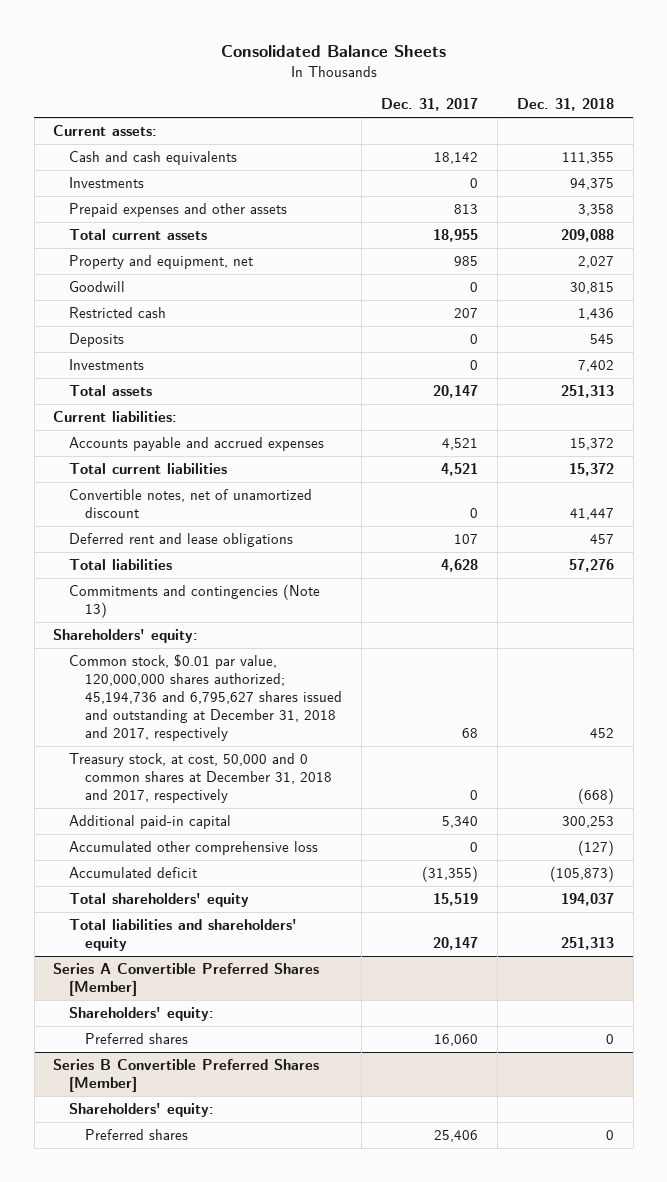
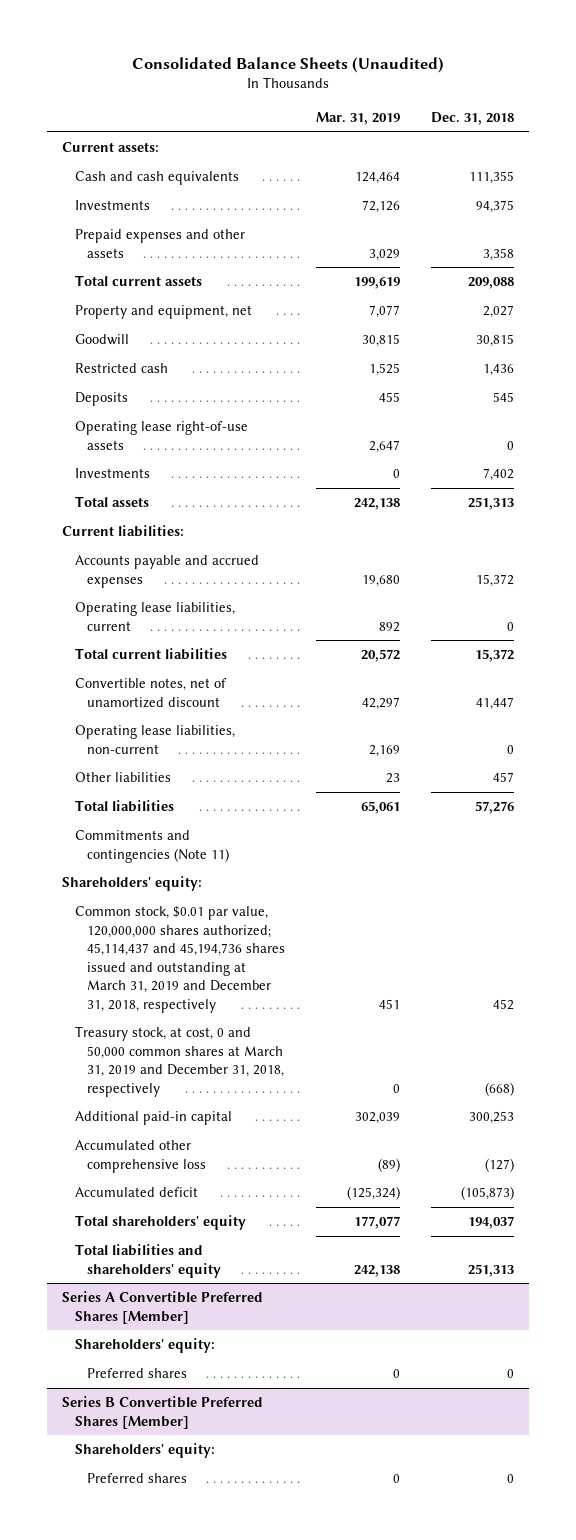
[220,44,446,57] Consolidated Balance Sheets -> [132,57,445,74] Consolidated Balance Sheets (Unaudited)
[381,98,479,112] Dec. 31, 2017 -> none
none -> [315,111,400,125] Mar. 31, 2019
none -> [74,421,248,450] Operating lease right-of-use assets
none -> [74,602,235,631] Operating lease liabilities, current
none -> [74,725,235,754] Operating lease liabilities, non-current
[69,533,294,548] Deferred rent and lease obligations -> [74,772,171,783] Other liabilities
[69,584,321,619] Commitments and contingencies (Note 13) -> [74,830,230,863] Commitments and contingencies (Note 11)
[69,654,343,742] Common stock, $0.01 par value, 120,000,000 shares authorized; 45,194,736 and 6,795,627 shares issued and outstanding at December 31, 2018 and 2017, respectively -> [74,906,286,1013] Common stock, $0.01 par value, 120,000,000 shares authorized; 45,114,437 and 45,194,736 shares issued and outstanding at March 31, 2019 and December 31, 2018, respectively
[69,753,333,804] Treasury stock, at cost, 50,000 and 0 common shares at December 31, 2018 and 2017, respectively -> [74,1026,285,1097] Treasury stock, at cost, 0 and 50,000 common shares at March 31, 2019 and December 31, 2018, respectively

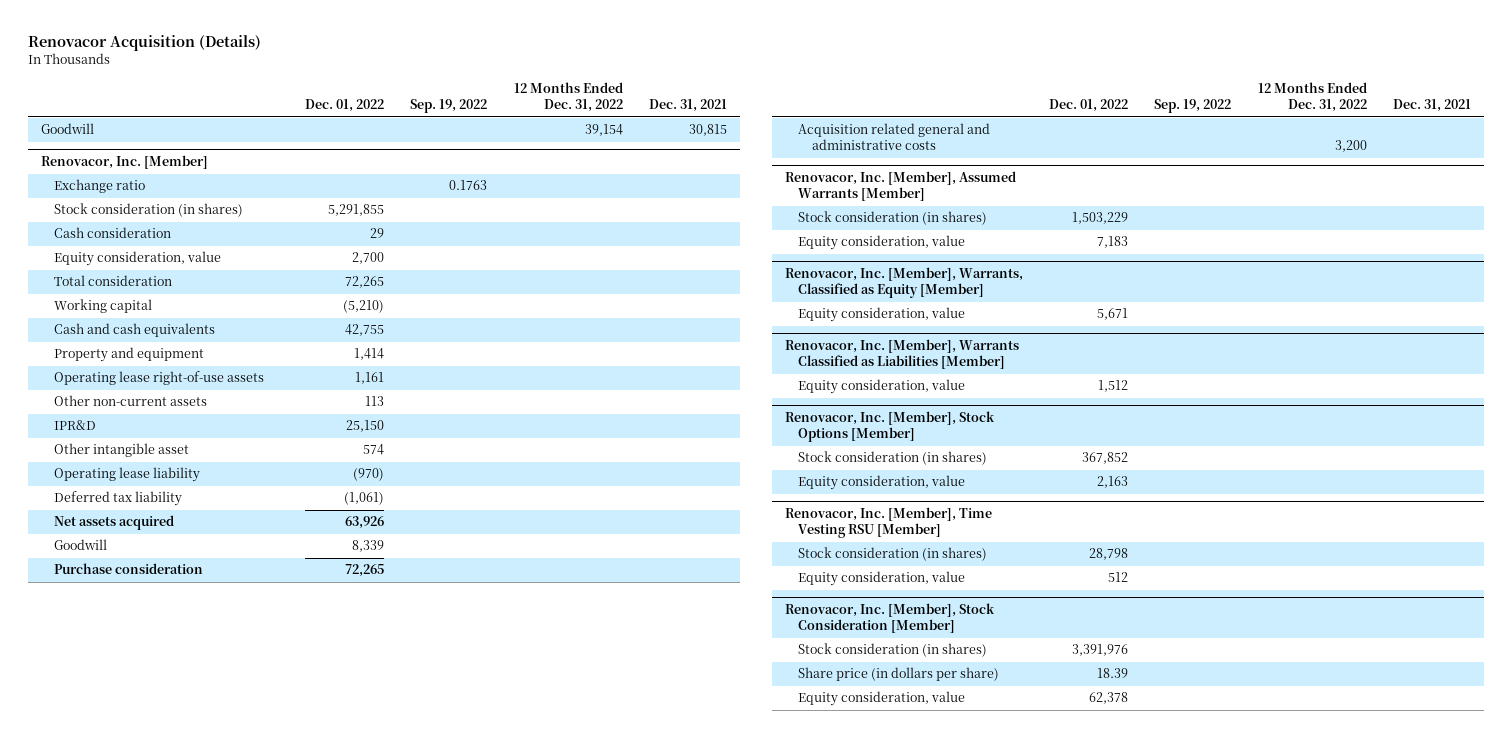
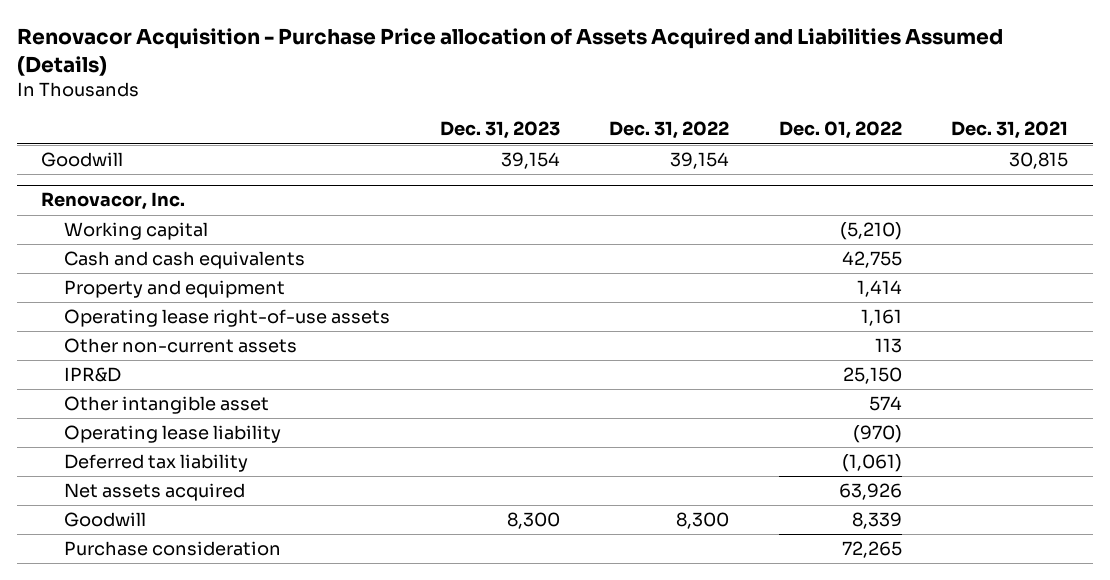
[27,35,261,52] Renovacor Acquisition (Details) -> [16,28,1003,77] Renovacor Acquisition - Purchase Price allocation of Assets Acquired and Liabilities Assumed (Details)
[410,99,488,114] Sep. 19, 2022 -> none
[513,82,623,113] 12 Months Ended Dec. 31, 2022 -> none
none -> [439,121,560,140] Dec. 31, 2023
none -> [609,121,730,140] Dec. 31, 2022
[54,179,146,194] Exchange ratio -> none
[54,203,244,218] Stock consideration (in shares) -> none
[54,227,172,239] Cash consideration -> none
[54,251,222,267] Equity consideration, value -> none
[54,275,173,287] Total consideration -> none
[40,155,208,170] Renovacor, Inc. [Member] -> [41,192,186,211] Renovacor, Inc.
[798,123,991,151] Acquisition related general and administrative costs -> none
[784,171,1016,202] Renovacor, Inc. [Member], Assumed Warrants [Member] -> none
[798,211,988,226] Stock consideration (in shares) -> none
[798,235,966,251] Equity consideration, value -> none
[784,267,1023,299] Renovacor, Inc. [Member], Warrants, Classified as Equity [Member] -> none
[798,307,966,323] Equity consideration, value -> none
[784,339,1019,370] Renovacor, Inc. [Member], Warrants Classified as Liabilities [Member] -> none
[798,379,966,395] Equity consideration, value -> none
[784,411,995,443] Renovacor, Inc. [Member], Stock Options [Member] -> none
[798,451,988,466] Stock consideration (in shares) -> none
[798,475,966,491] Equity consideration, value -> none
[784,507,992,539] Renovacor, Inc. [Member], Time Vesting RSU [Member] -> none
[798,547,988,562] Stock consideration (in shares) -> none
[798,571,966,587] Equity consideration, value -> none
[784,603,995,634] Renovacor, Inc. [Member], Stock Consideration [Member] -> none
[798,643,988,658] Stock consideration (in shares) -> none
[798,667,1000,682] Share price (in dollars per share) -> none
[798,691,966,707] Equity consideration, value -> none

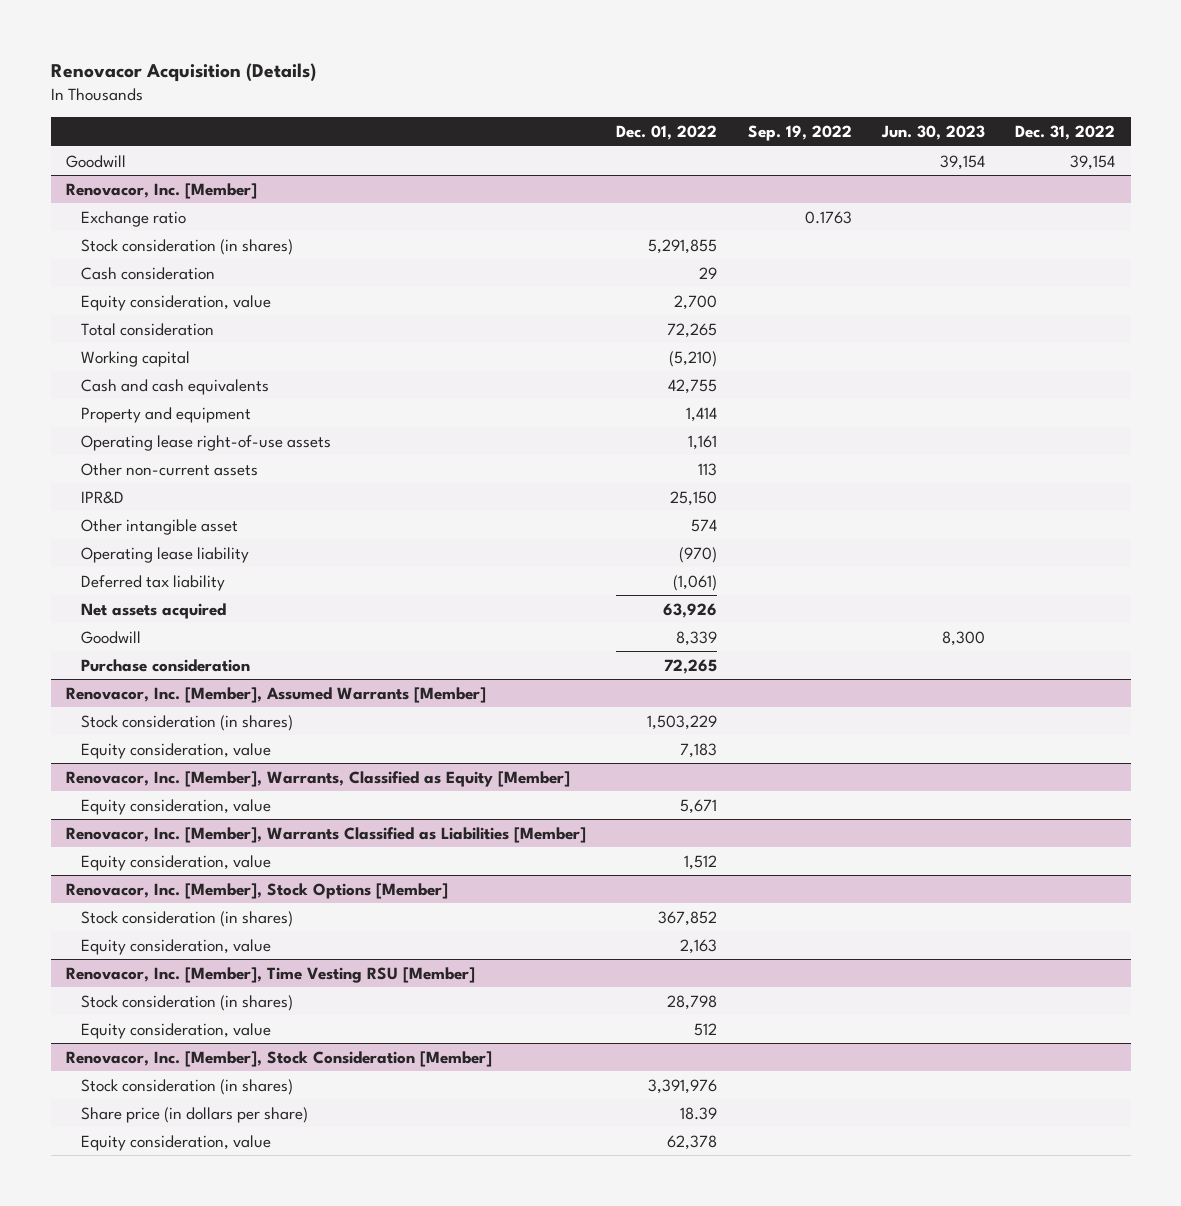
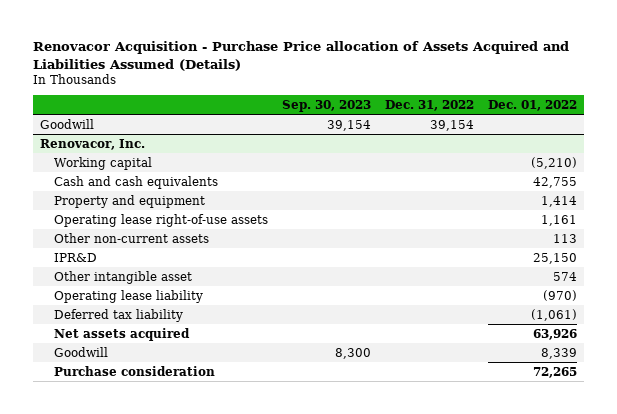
[50,63,316,83] Renovacor Acquisition (Details) -> [33,40,570,71] Renovacor Acquisition - Purchase Price allocation of Assets Acquired and Liabilities Assumed (Details)
[747,125,852,142] Sep. 19, 2022 -> none
[881,125,986,141] Jun. 30, 2023 -> none
none -> [282,99,372,112] Sep. 30, 2023
[80,210,186,227] Exchange ratio -> none
[80,238,293,255] Stock consideration (in shares) -> none
[80,266,215,280] Cash consideration -> none
[80,294,271,311] Equity consideration, value -> none
[80,322,214,336] Total consideration -> none
[65,182,257,199] Renovacor, Inc. [Member] -> [40,138,146,150] Renovacor, Inc.
[65,686,486,703] Renovacor, Inc. [Member], Assumed Warrants [Member] -> none
[80,714,293,731] Stock consideration (in shares) -> none
[80,742,271,759] Equity consideration, value -> none
[65,770,570,787] Renovacor, Inc. [Member], Warrants, Classified as Equity [Member] -> none
[80,798,271,815] Equity consideration, value -> none
[65,826,586,843] Renovacor, Inc. [Member], Warrants Classified as Liabilities [Member] -> none
[80,854,271,871] Equity consideration, value -> none
[65,882,448,899] Renovacor, Inc. [Member], Stock Options [Member] -> none
[80,910,293,927] Stock consideration (in shares) -> none
[80,938,271,955] Equity consideration, value -> none
[65,966,475,983] Renovacor, Inc. [Member], Time Vesting RSU [Member] -> none
[80,994,293,1011] Stock consideration (in shares) -> none
[80,1022,271,1039] Equity consideration, value -> none
[65,1050,492,1067] Renovacor, Inc. [Member], Stock Consideration [Member] -> none
[80,1078,293,1095] Stock consideration (in shares) -> none
[80,1106,308,1123] Share price (in dollars per share) -> none
[80,1134,271,1151] Equity consideration, value -> none

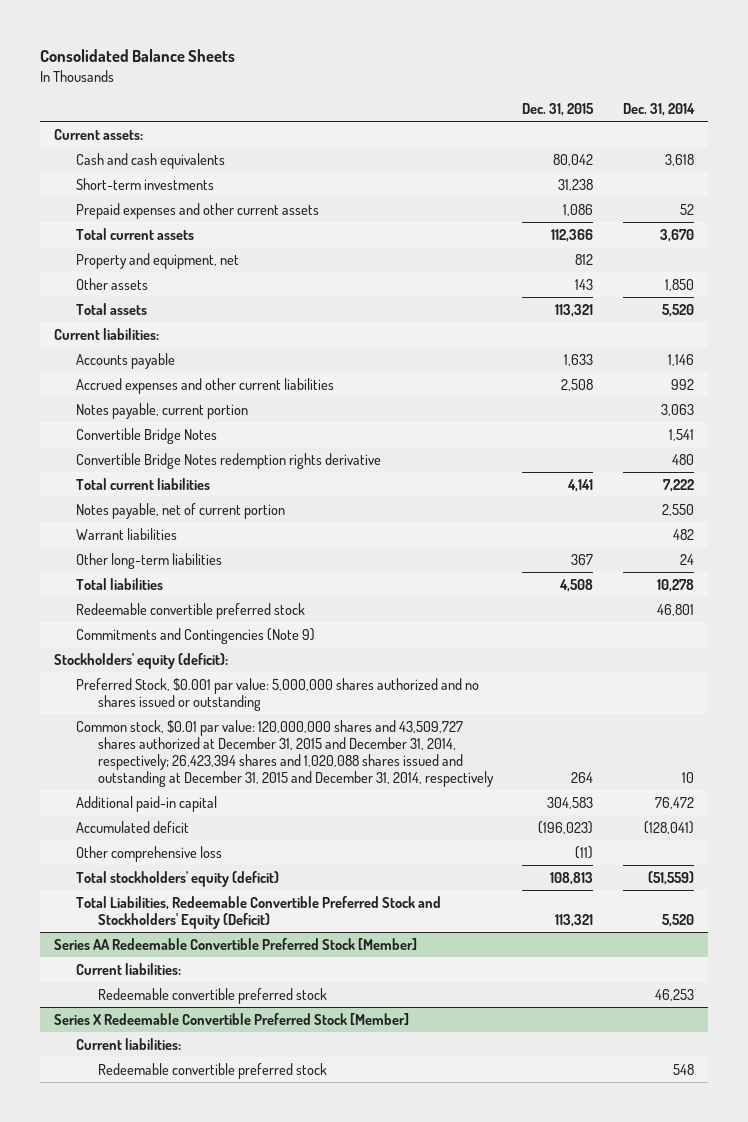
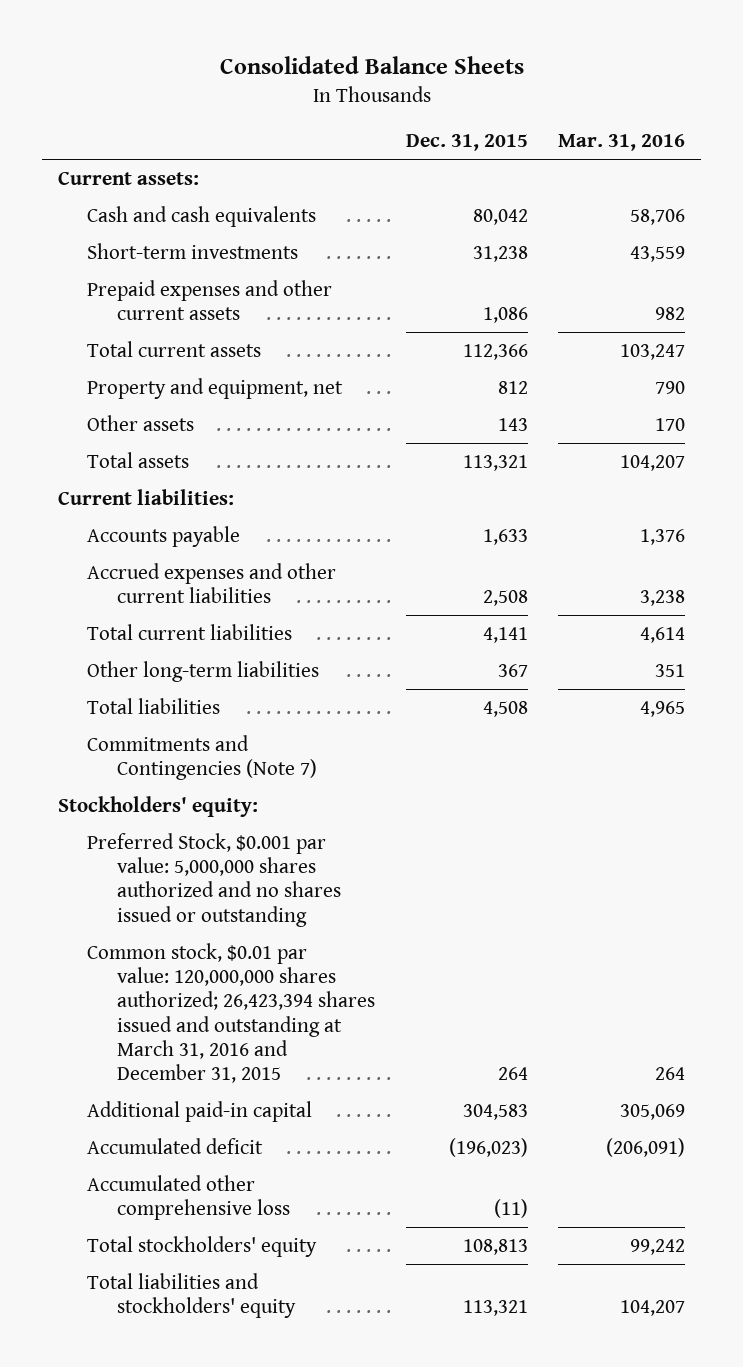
[622,102,695,116] Dec. 31, 2014 -> none
none -> [558,133,686,151] Mar. 31, 2016
[76,402,249,419] Notes payable, current portion -> none
[76,427,218,444] Convertible Bridge Notes -> none
[76,452,382,469] Convertible Bridge Notes redemption rights derivative -> none
[76,502,286,519] Notes payable, net of current portion -> none
[76,527,178,540] Warrant liabilities -> none
[76,602,306,619] Redeemable convertible preferred stock -> none
[76,627,316,644] Commitments and Contingencies (Note 9) -> [87,734,318,781] Commitments and Contingencies (Note 7)
[54,652,229,669] Stockholders' equity (deficit): -> [57,795,258,817] Stockholders' equity:
[76,719,495,787] Common stock, $0.01 par value: 120,000,000 shares and 43,509,727 shares authorized at December 31, 2015 and December 31, 2014, respectively; 26,423,394 shares and 1,020,088 shares issued and outstanding at December 31, 2015 and December 31, 2014, respectively -> [87,942,376,1084] Common stock, $0.01 par value: 120,000,000 shares authorized; 26,423,394 shares issued and outstanding at March 31, 2016 and December 31, 2015
[54,937,418,950] Series AA Redeemable Convertible Preferred Stock [Member] -> none
[76,962,182,975] Current liabilities: -> none
[98,987,328,1004] Redeemable convertible preferred stock -> none
[54,1012,410,1025] Series X Redeemable Convertible Preferred Stock [Member] -> none
[76,1037,182,1050] Current liabilities: -> none
[98,1062,328,1079] Redeemable convertible preferred stock -> none
[76,845,223,862] Other comprehensive loss -> [87,1174,291,1221] Accumulated other comprehensive loss
[76,870,280,887] Total stockholders' equity (deficit) -> [87,1235,318,1257] Total stockholders' equity
[76,895,442,929] Total Liabilities, Redeemable Convertible Preferred Stock and Stockholders' Equity (Deficit) -> [87,1272,297,1319] Total liabilities and stockholders' equity

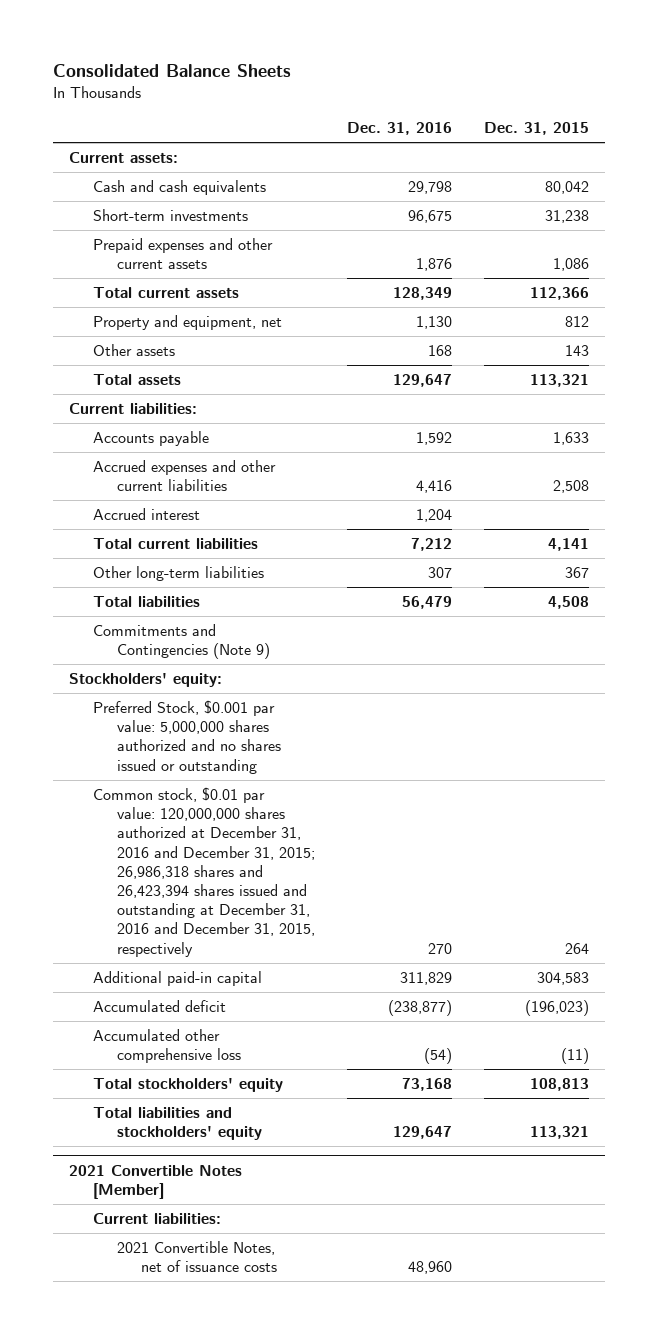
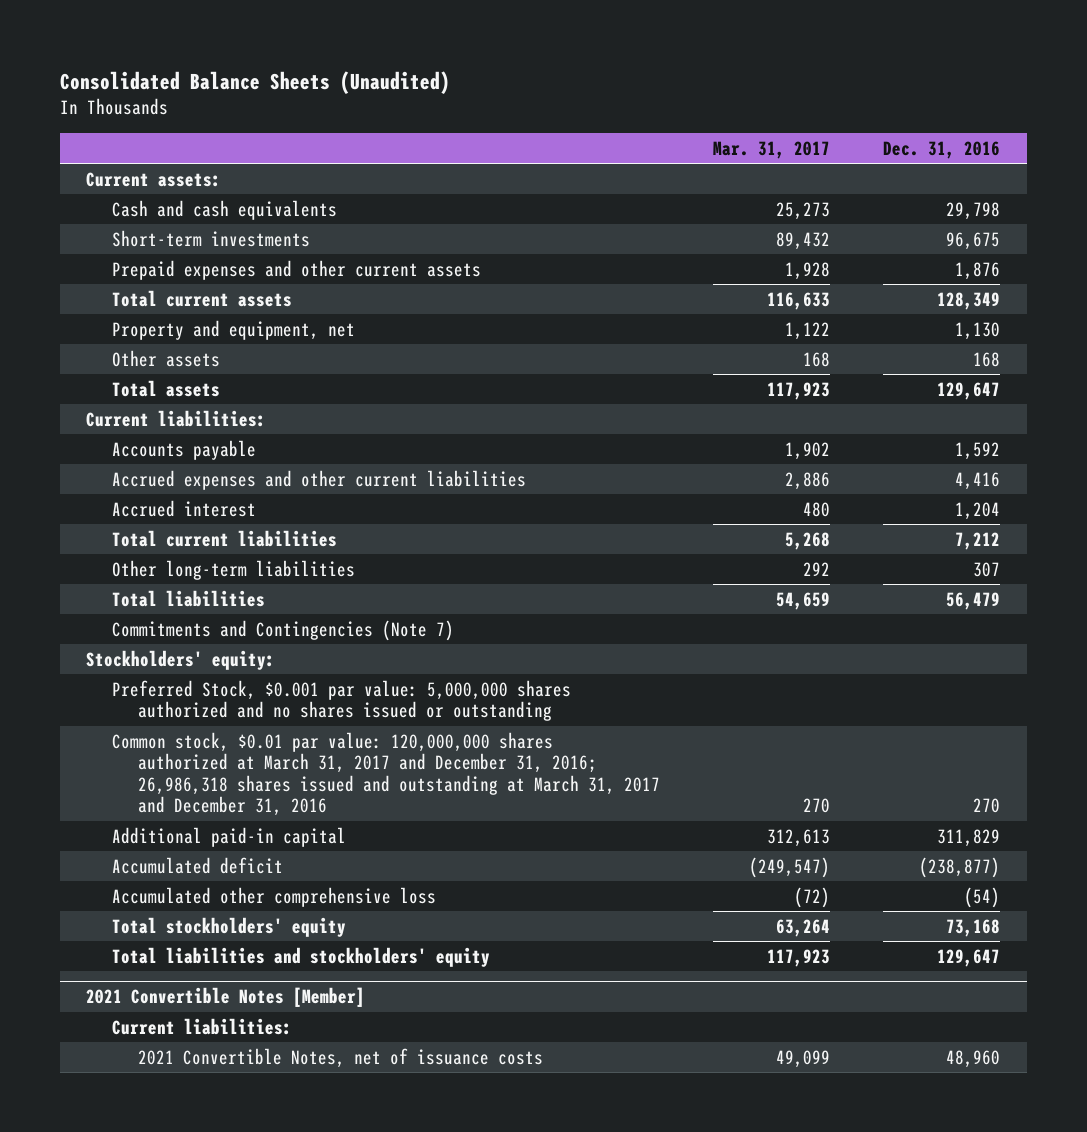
[53,64,292,78] Consolidated Balance Sheets -> [59,70,450,94] Consolidated Balance Sheets (Unaudited)
[484,122,590,136] Dec. 31, 2015 -> none
none -> [713,140,831,159] Mar. 31, 2017
[93,623,271,660] Commitments and Contingencies (Note 9) -> [112,619,455,641] Commitments and Contingencies (Note 7)
[93,786,316,957] Common stock, $0.01 par value: 120,000,000 shares authorized at December 31, 2016 and December 31, 2015; 26,986,318 shares and 26,423,394 shares issued and outstanding at December 31, 2016 and December 31, 2015, respectively -> [112,731,660,817] Common stock, $0.01 par value: 120,000,000 shares authorized at March 31, 2017 and December 31, 2016; 26,986,318 shares issued and outstanding at March 31, 2017 and December 31, 2016

